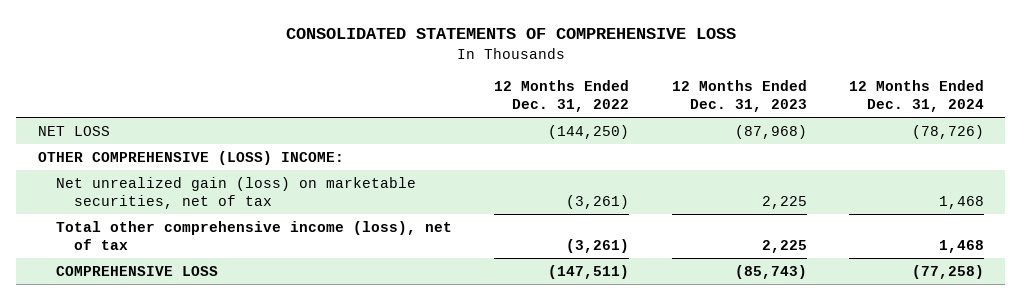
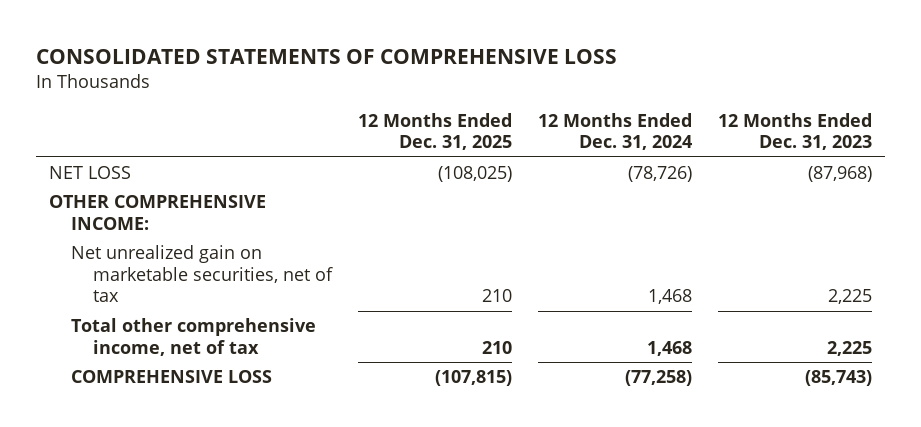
[494,80,630,113] 12 Months Ended Dec. 31, 2022 -> none
none -> [357,112,512,151] 12 Months Ended Dec. 31, 2025
[37,150,344,165] OTHER COMPREHENSIVE (LOSS) INCOME: -> [48,195,266,230] OTHER COMPREHENSIVE INCOME:
[55,176,416,209] Net unrealized gain (loss) on marketable securities, net of tax -> [70,245,333,303] Net unrealized gain on marketable securities, net of tax
[55,220,452,250] Total other comprehensive income (loss), net of tax -> [70,318,316,356] Total other comprehensive income, net of tax

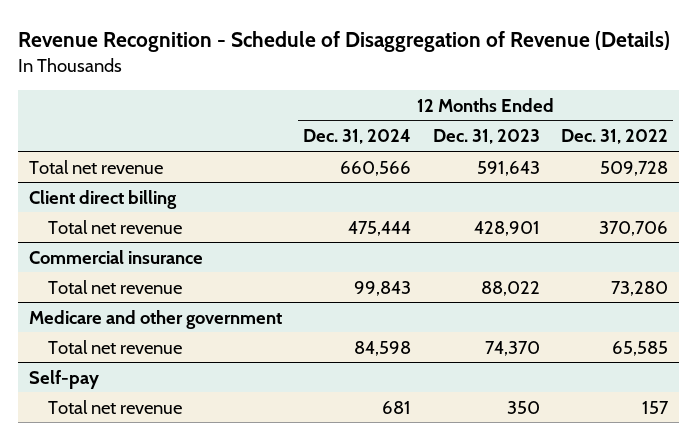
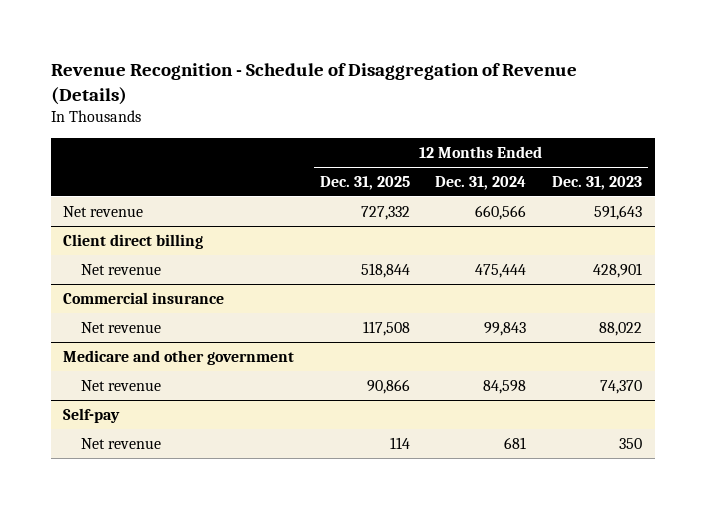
[560,129,668,145] Dec. 31, 2022 -> none
none -> [319,175,410,190] Dec. 31, 2025
[28,159,163,174] Total net revenue -> [63,205,144,217] Net revenue
[47,219,182,234] Total net revenue -> [80,263,161,275] Net revenue
[47,279,182,294] Total net revenue -> [80,321,161,333] Net revenue
[47,339,182,354] Total net revenue -> [80,379,161,391] Net revenue
[47,399,182,414] Total net revenue -> [80,437,161,449] Net revenue

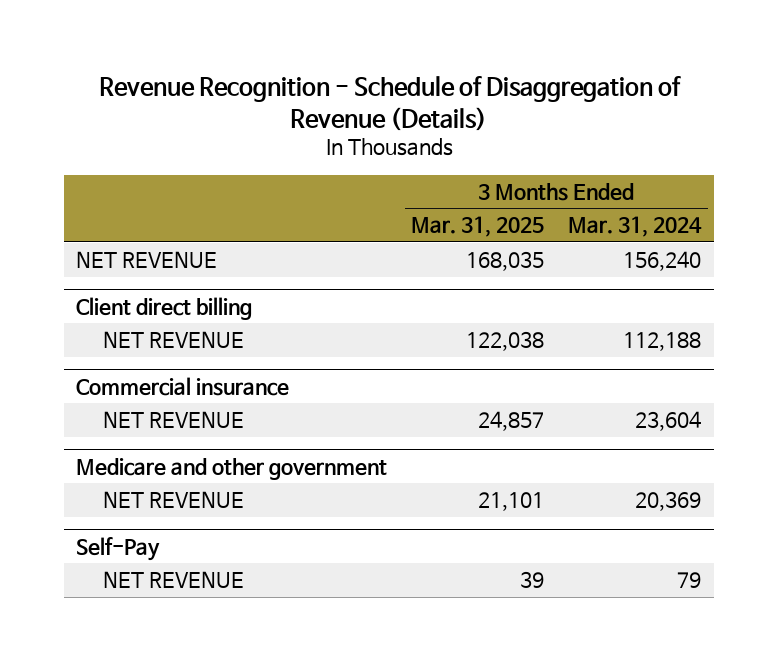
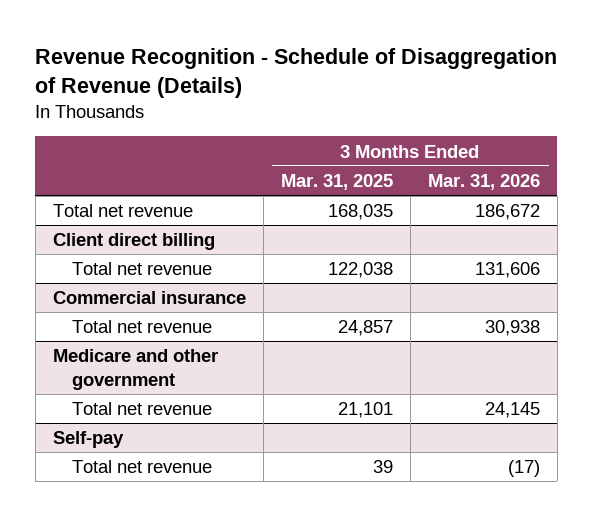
[568,216,703,238] Mar. 31, 2024 -> none
none -> [427,174,540,191] Mar. 31, 2026
[75,251,217,269] NET REVENUE -> [52,204,193,218] Total net revenue
[102,331,244,349] NET REVENUE -> [71,262,212,276] Total net revenue
[102,411,244,429] NET REVENUE -> [71,320,212,334] Total net revenue
[102,491,244,509] NET REVENUE -> [71,402,212,416] Total net revenue
[75,536,160,561] Self-Pay -> [52,431,124,449] Self-pay
[102,571,244,589] NET REVENUE -> [71,460,212,474] Total net revenue

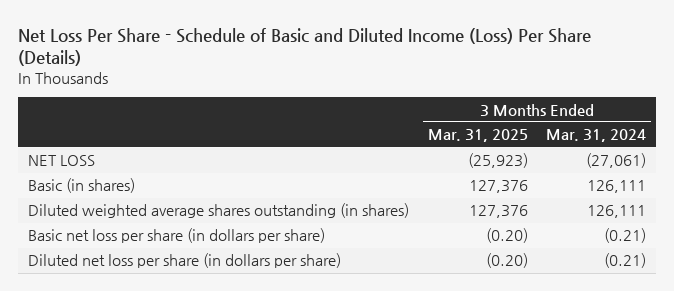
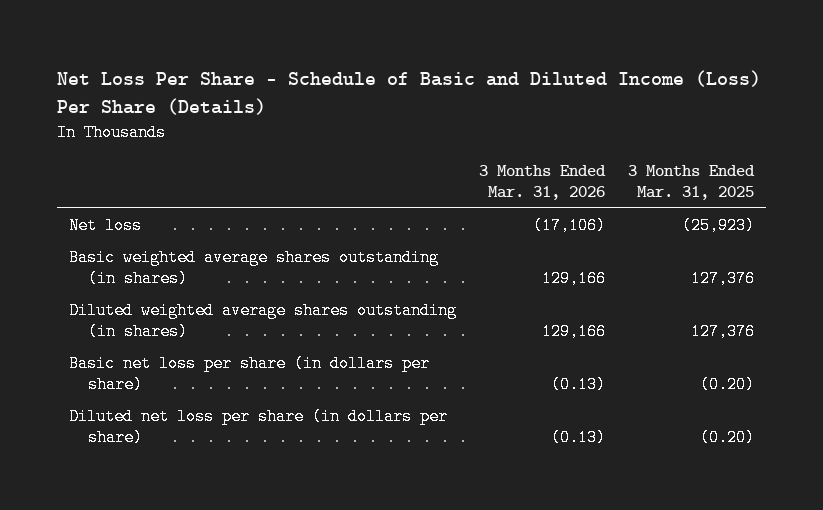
[546,129,647,143] Mar. 31, 2024 -> none
none -> [479,165,607,201] 3 Months Ended Mar. 31, 2026
[27,155,95,167] NET LOSS -> [68,217,142,235] Net loss
[27,178,135,194] Basic (in shares) -> [68,249,439,288] Basic weighted average shares outstanding (in shares)

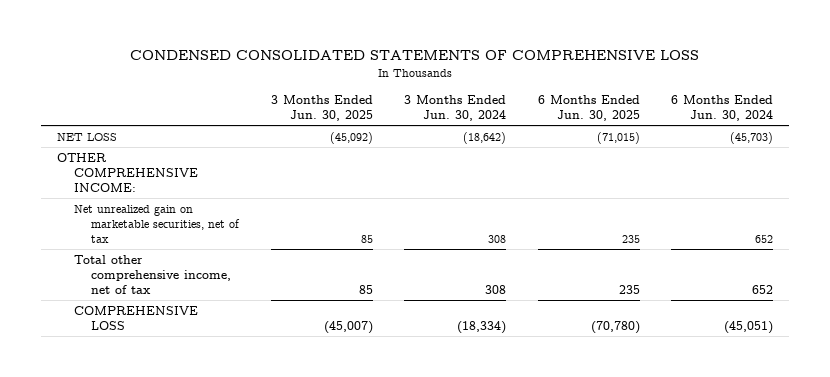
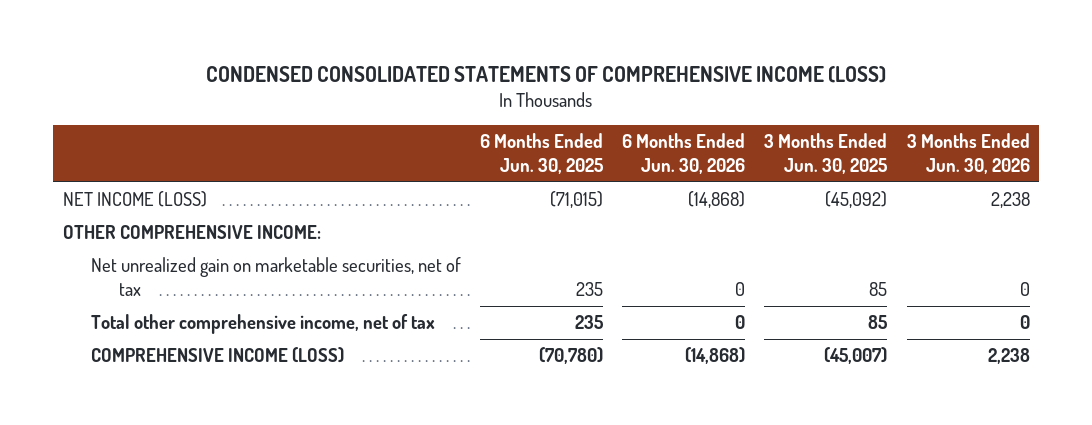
[130,50,700,61] CONDENSED CONSOLIDATED STATEMENTS OF COMPREHENSIVE LOSS -> [206,65,887,83] CONDENSED CONSOLIDATED STATEMENTS OF COMPREHENSIVE INCOME (LOSS)
[404,94,507,121] 3 Months Ended Jun. 30, 2024 -> none
[671,94,774,121] 6 Months Ended Jun. 30, 2024 -> none
none -> [622,133,746,174] 6 Months Ended Jun. 30, 2026
none -> [906,133,1030,174] 3 Months Ended Jun. 30, 2026
[57,132,118,141] NET LOSS -> [62,191,207,208] NET INCOME (LOSS)
[74,305,199,330] COMPREHENSIVE LOSS -> [90,347,344,364] COMPREHENSIVE INCOME (LOSS)

